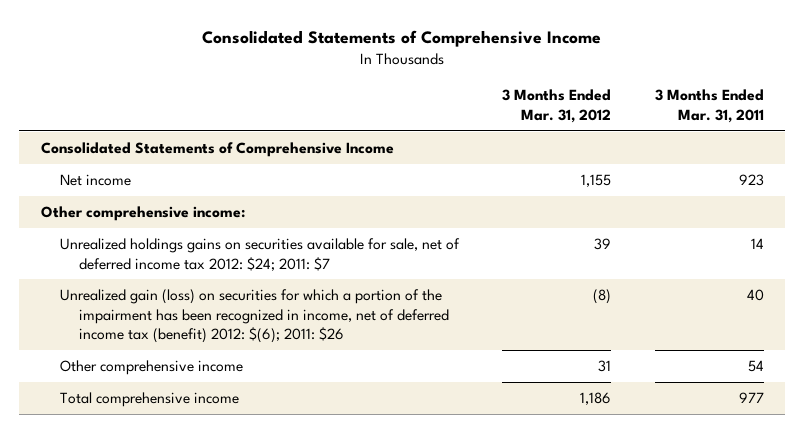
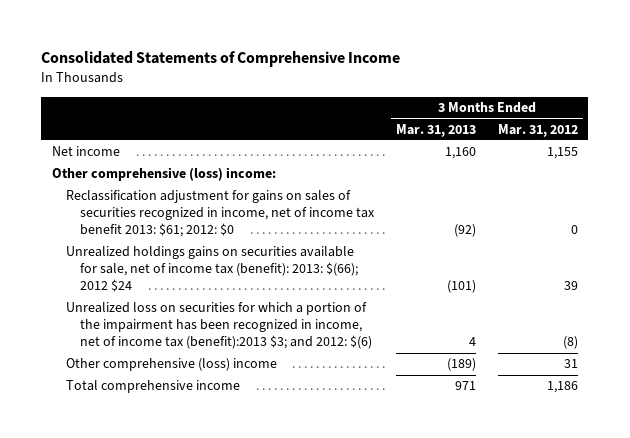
[654,89,764,123] 3 Months Ended Mar. 31, 2011 -> none
none -> [395,123,476,137] Mar. 31, 2013
[40,141,394,157] Consolidated Statements of Comprehensive Income -> none
[40,205,245,221] Other comprehensive income: -> [52,167,277,182] Other comprehensive (loss) income:
none -> [66,190,376,238] Reclassification adjustment for gains on sales of securities recognized in income, net of income tax benefit 2013: $61; 2012: $0
[59,237,460,271] Unrealized holdings gains on securities available for sale, net of deferred income tax 2012: $24; 2011: $7 -> [66,246,359,293] Unrealized holdings gains on securities available for sale, net of income tax (benefit): 2013: $(66); 2012 $24
[59,288,449,344] Unrealized gain (loss) on securities for which a portion of the impairment has been recognized in income, net of deferred income tax (benefit) 2012: $(6); 2011: $26 -> [66,302,373,350] Unrealized loss on securities for which a portion of the impairment has been recognized in income, net of income tax (benefit):2013 $3; and 2012: $(6)
[59,359,243,375] Other comprehensive income -> [66,358,278,372] Other comprehensive (loss) income

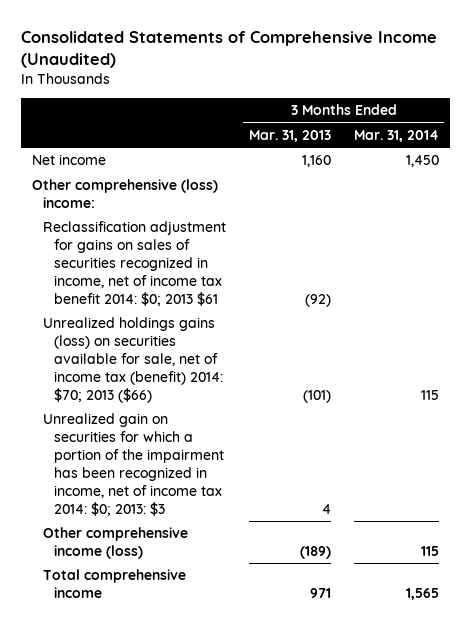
[41,51,401,68] Consolidated Statements of Comprehensive Income -> [20,30,437,68] Consolidated Statements of Comprehensive Income (Unaudited)
[497,123,578,137] Mar. 31, 2012 -> none
none -> [353,130,439,143] Mar. 31, 2014
[66,190,376,238] Reclassification adjustment for gains on sales of securities recognized in income, net of income tax benefit 2013: $61; 2012: $0 -> [43,221,227,306] Reclassification adjustment for gains on sales of securities recognized in income, net of income tax benefit 2014: $0; 2013 $61
[66,246,359,293] Unrealized holdings gains on securities available for sale, net of income tax (benefit): 2013: $(66); 2012 $24 -> [43,317,224,403] Unrealized holdings gains (loss) on securities available for sale, net of income tax (benefit) 2014: $70; 2013 ($66)
[66,302,373,350] Unrealized loss on securities for which a portion of the impairment has been recognized in income, net of income tax (benefit):2013 $3; and 2012: $(6) -> [43,413,225,516] Unrealized gain on securities for which a portion of the impairment has been recognized in income, net of income tax 2014: $0; 2013: $3
[66,358,278,372] Other comprehensive (loss) income -> [43,527,189,560] Other comprehensive income (loss)

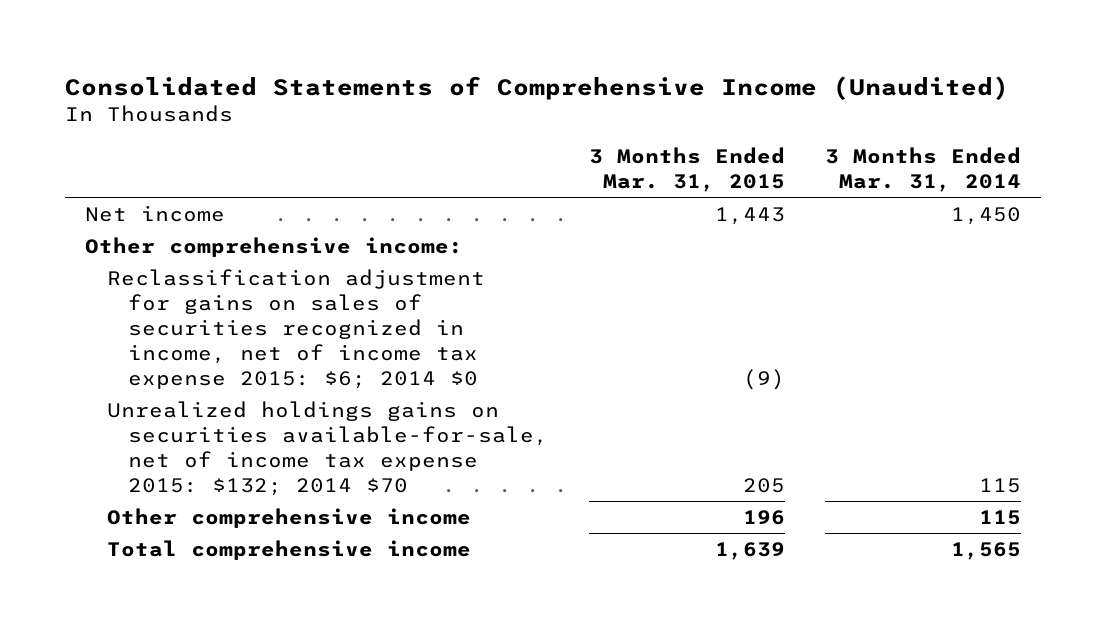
[249,130,332,143] Mar. 31, 2013 -> none
none -> [588,147,785,193] 3 Months Ended Mar. 31, 2015
[43,413,225,516] Unrealized gain on securities for which a portion of the impairment has been recognized in income, net of income tax 2014: $0; 2013: $3 -> none
[32,179,219,209] Other comprehensive (loss) income: -> [84,236,463,257] Other comprehensive income:
[43,221,227,306] Reclassification adjustment for gains on sales of securities recognized in income, net of income tax benefit 2014: $0; 2013 $61 -> [106,268,485,390] Reclassification adjustment for gains on sales of securities recognized in income, net of income tax expense 2015: $6; 2014 $0
[43,317,224,403] Unrealized holdings gains (loss) on securities available for sale, net of income tax (benefit) 2014: $70; 2013 ($66) -> [106,400,549,497] Unrealized holdings gains on securities available-for-sale, net of income tax expense 2015: $132; 2014 $70
[43,527,189,560] Other comprehensive income (loss) -> [106,507,471,528] Other comprehensive income

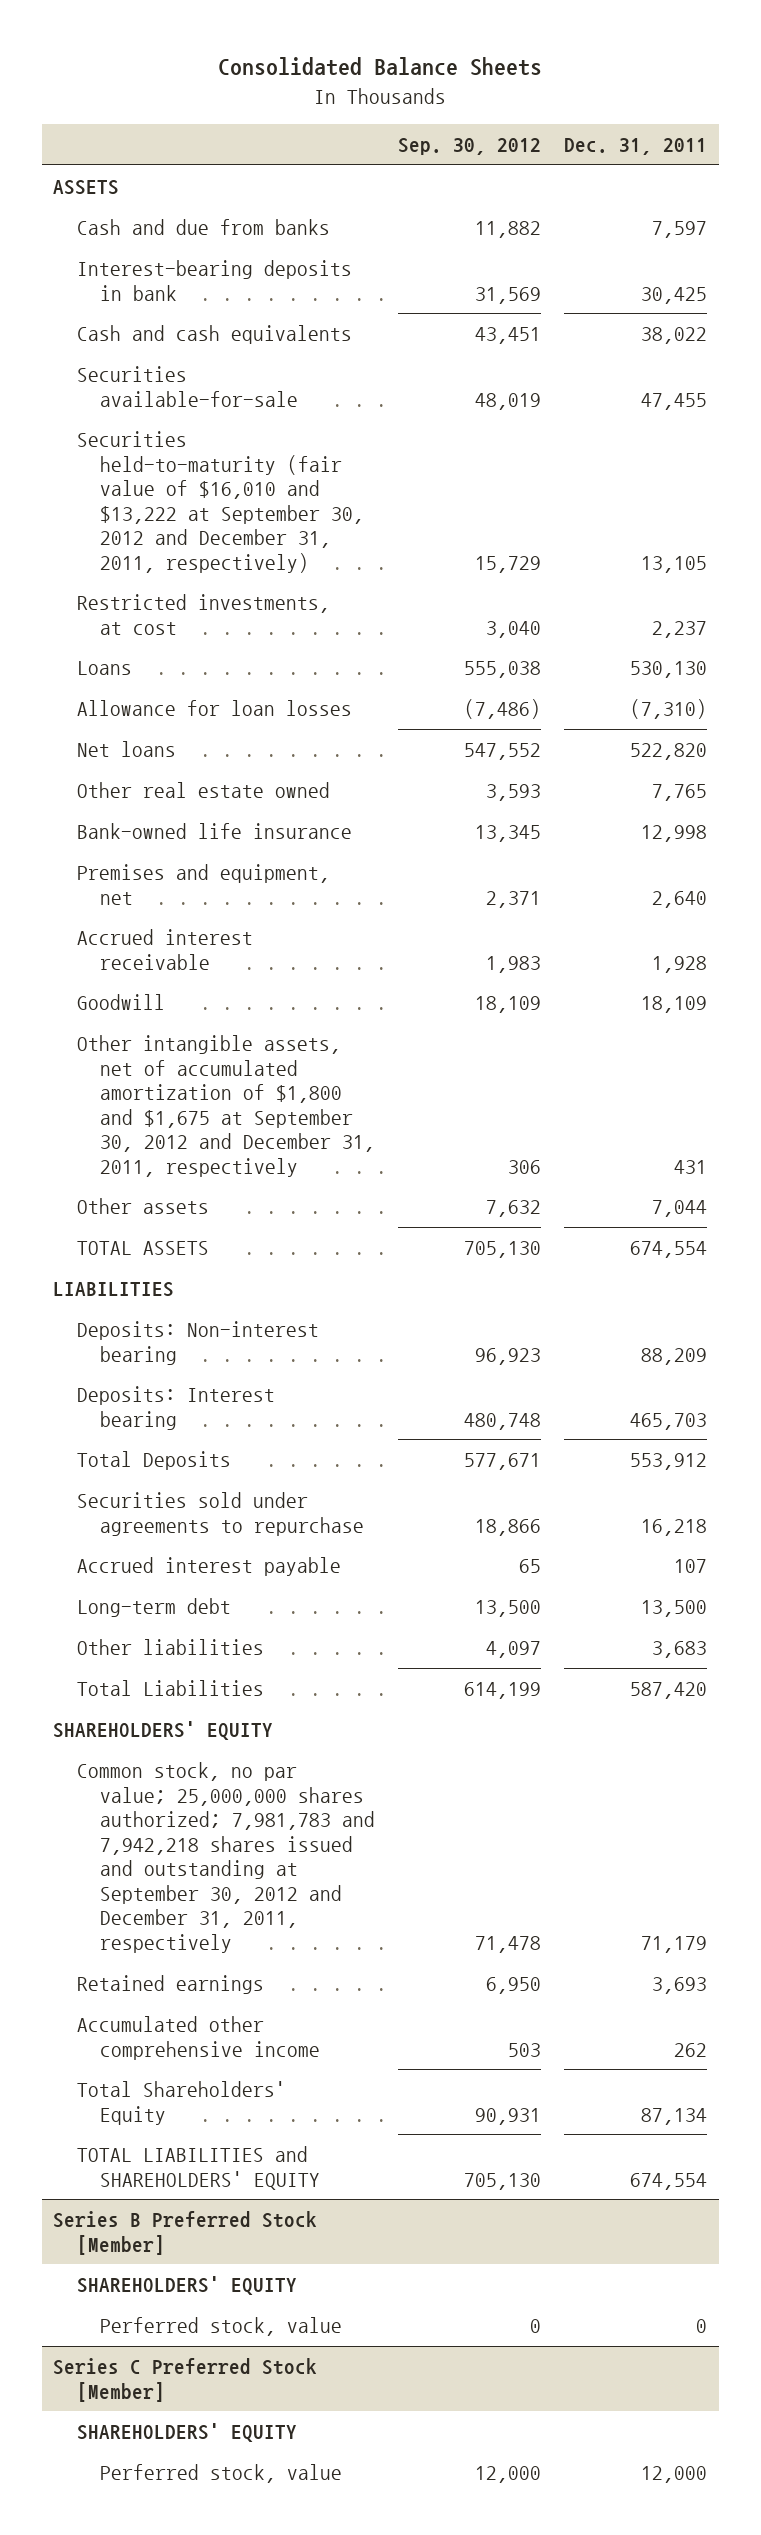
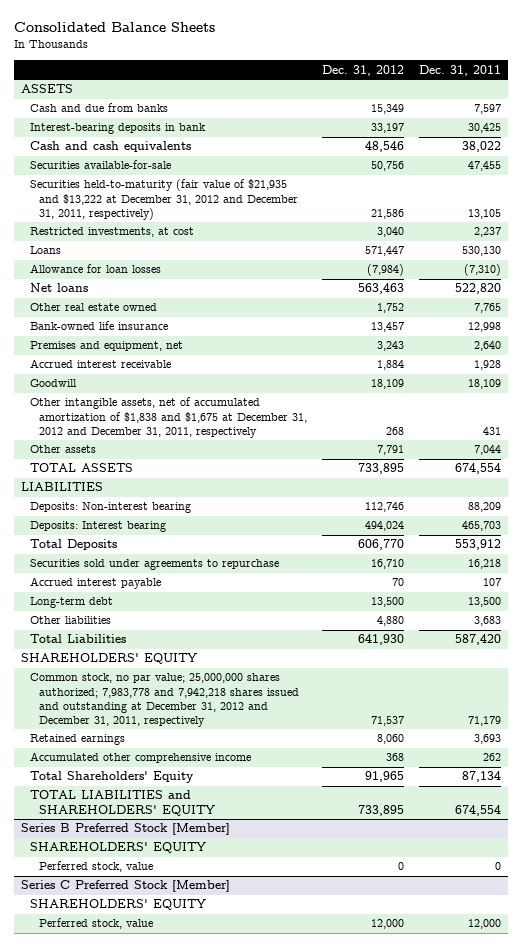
[398,137,542,155] Sep. 30, 2012 -> none
none -> [321,64,404,76] Dec. 31, 2012
[76,431,365,573] Securities held-to-maturity (fair value of $16,010 and $13,222 at September 30, 2012 and December 31, 2011, respectively) -> [30,179,299,220] Securities held-to-maturity (fair value of $21,935 and $13,222 at December 31, 2012 and December 31, 2011, respectively)
[76,1035,376,1177] Other intangible assets, net of accumulated amortization of $1,800 and $1,675 at September 30, 2012 and December 31, 2011, respectively -> [30,397,308,438] Other intangible assets, net of accumulated amortization of $1,838 and $1,675 at December 31, 2012 and December 31, 2011, respectively
[76,1762,376,1953] Common stock, no par value; 25,000,000 shares authorized; 7,981,783 and 7,942,218 shares issued and outstanding at September 30, 2012 and December 31, 2011, respectively -> [30,673,300,727] Common stock, no par value; 25,000,000 shares authorized; 7,983,778 and 7,942,218 shares issued and outstanding at December 31, 2012 and December 31, 2011, respectively

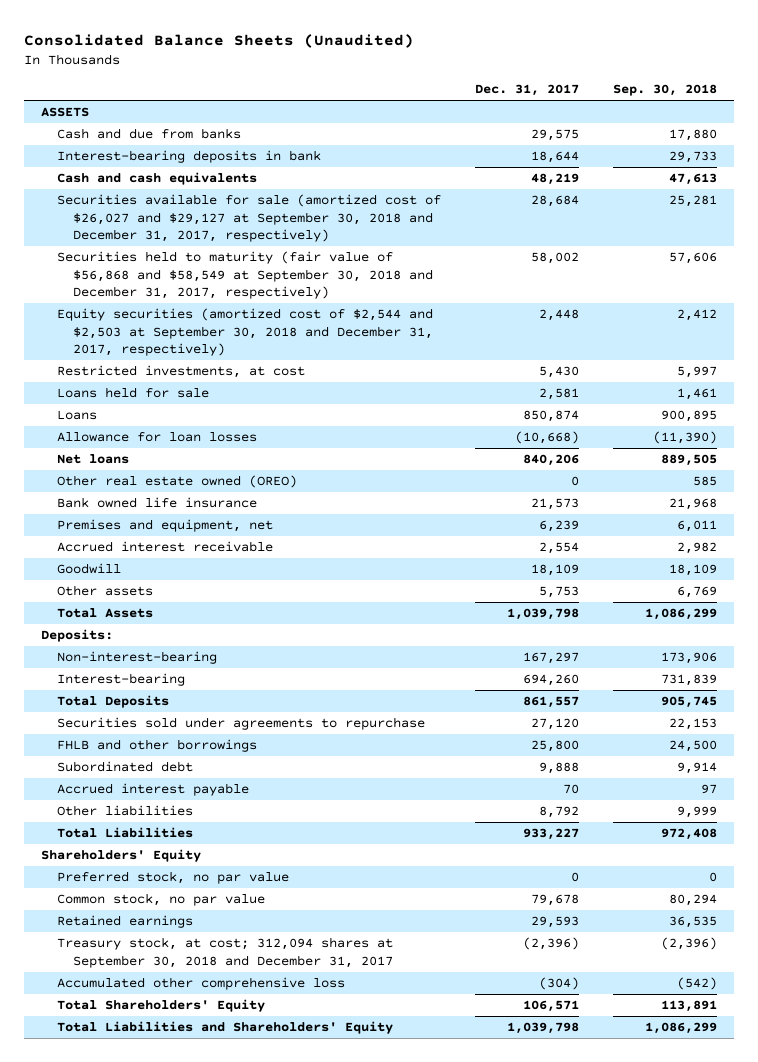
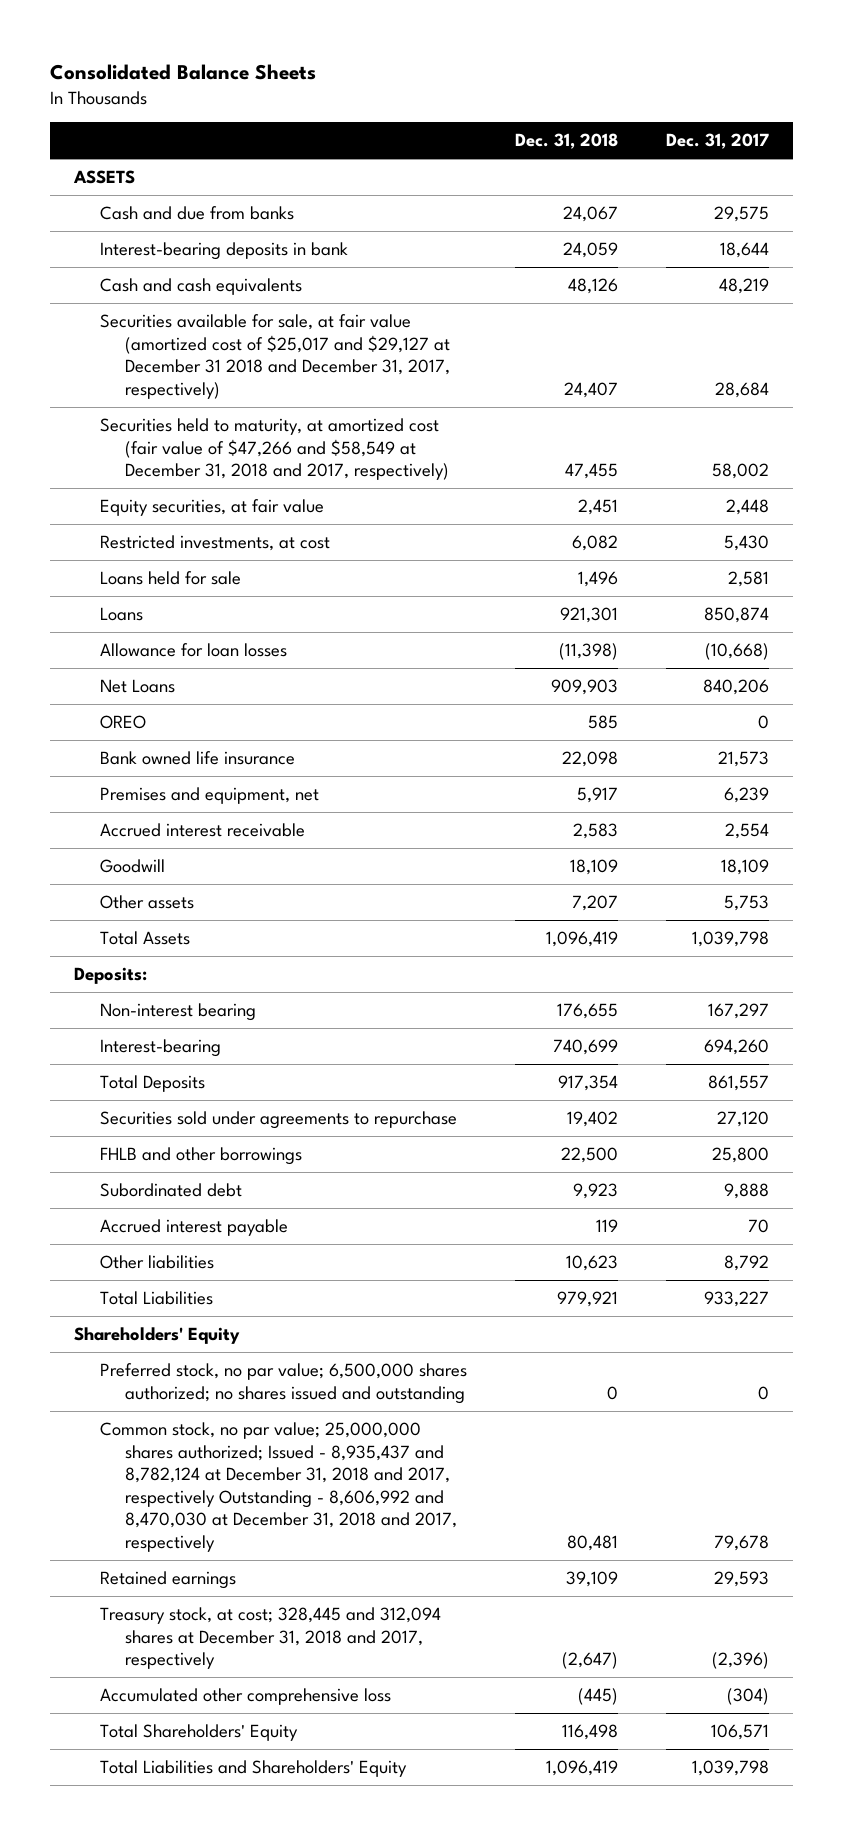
[23,34,414,49] Consolidated Balance Sheets (Unaudited) -> [50,63,317,80] Consolidated Balance Sheets
[613,84,718,97] Sep. 30, 2018 -> none
none -> [514,133,618,150] Dec. 31, 2018
[57,194,442,242] Securities available for sale (amortized cost of $26,027 and $29,127 at September 30, 2018 and December 31, 2017, respectively) -> [99,314,450,399] Securities available for sale, at fair value (amortized cost of $25,017 and $29,127 at December 31 2018 and December 31, 2017, respectively)
[57,251,434,299] Securities held to maturity (fair value of $56,868 and $58,549 at September 30, 2018 and December 31, 2017, respectively) -> [99,418,449,481] Securities held to maturity, at amortized cost (fair value of $47,266 and $58,549 at December 31, 2018 and 2017, respectively)
[57,308,434,356] Equity securities (amortized cost of $2,544 and $2,503 at September 30, 2018 and December 31, 2017, respectively) -> [99,499,324,517] Equity securities, at fair value
[57,475,298,489] Other real estate owned (OREO) -> none
[57,454,130,465] Net loans -> [99,679,175,694] Net Loans
none -> [99,715,146,730] OREO
[57,651,218,665] Non-interest-bearing -> [99,1003,256,1022] Non-interest bearing
[57,871,290,885] Preferred stock, no par value -> [99,1363,467,1404] Preferred stock, no par value; 6,500,000 shares authorized; no shares issued and outstanding
[57,893,266,907] Common stock, no par value -> [99,1422,457,1552] Common stock, no par value; 25,000,000 shares authorized; Issued - 8,935,437 and 8,782,124 at December 31, 2018 and 2017, respectively Outstanding - 8,606,992 and 8,470,030 at December 31, 2018 and 2017, respectively
[57,937,394,968] Treasury stock, at cost; 312,094 shares at September 30, 2018 and December 31, 2017 -> [99,1607,441,1670] Treasury stock, at cost; 328,445 and 312,094 shares at December 31, 2018 and 2017, respectively

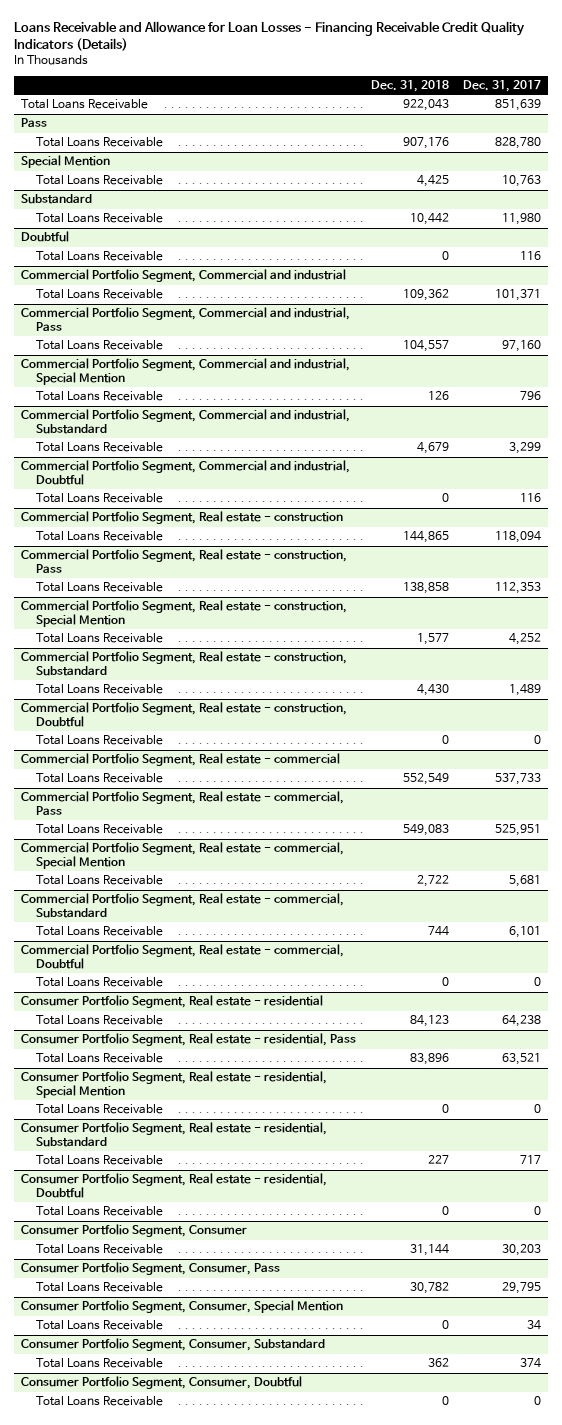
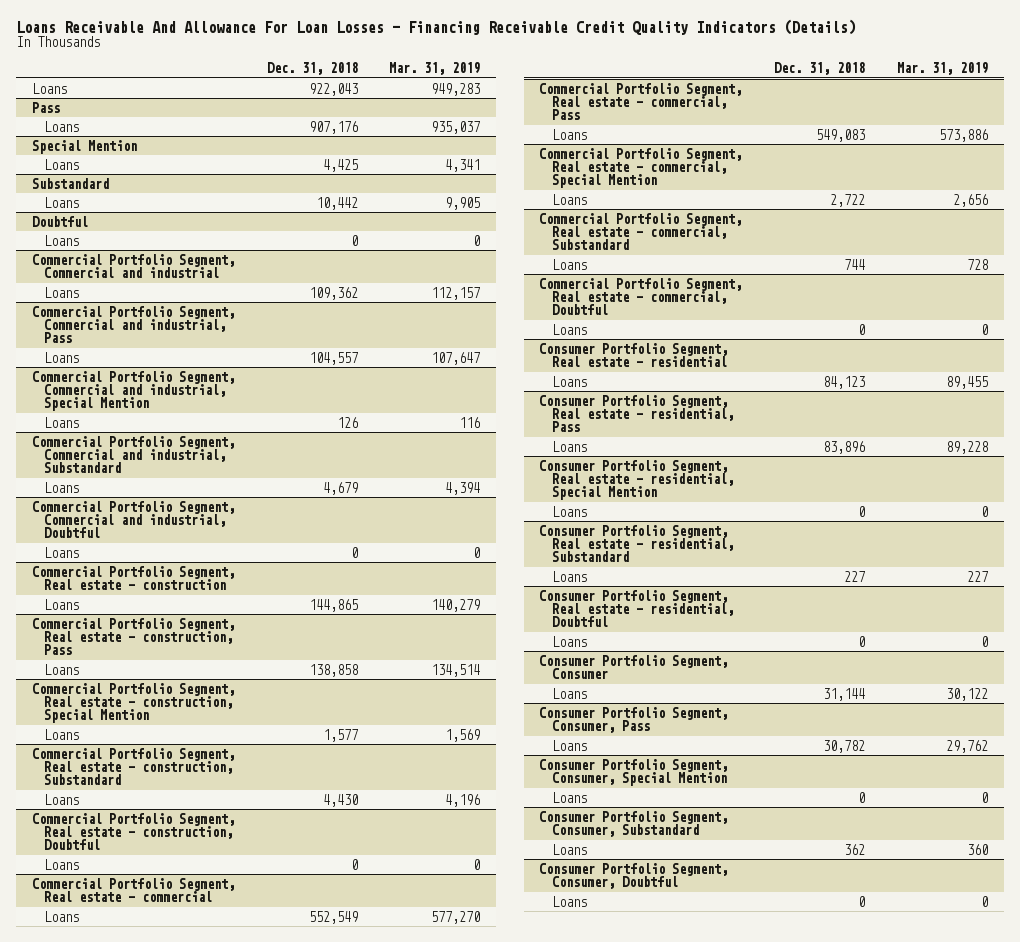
[14,20,526,52] Loans Receivable and Allowance for Loan Losses - Financing Receivable Credit Quality Indicators (Details) -> [15,18,856,35] Loans Receivable And Allowance For Loan Losses - Financing Receivable Credit Quality Indicators (Details)
[463,80,542,93] Dec. 31, 2017 -> none
none -> [389,62,481,76] Mar. 31, 2019
[21,99,149,110] Total Loans Receivable -> [31,82,67,94] Loans
[35,137,163,148] Total Loans Receivable -> [44,120,80,132] Loans
[35,175,163,186] Total Loans Receivable -> [44,158,80,170] Loans
[35,213,163,224] Total Loans Receivable -> [44,196,80,208] Loans
[35,251,163,262] Total Loans Receivable -> [44,234,80,246] Loans
[35,289,163,300] Total Loans Receivable -> [44,286,80,298] Loans
[35,340,163,351] Total Loans Receivable -> [44,351,80,363] Loans
[35,391,163,402] Total Loans Receivable -> [44,416,80,428] Loans
[35,442,163,453] Total Loans Receivable -> [44,481,80,493] Loans
[35,493,163,504] Total Loans Receivable -> [44,546,80,558] Loans
[35,531,163,542] Total Loans Receivable -> [44,598,80,610] Loans
[35,582,163,593] Total Loans Receivable -> [44,663,80,675] Loans
[35,633,163,644] Total Loans Receivable -> [44,728,80,740] Loans
[35,684,163,695] Total Loans Receivable -> [44,793,80,805] Loans
[35,735,163,746] Total Loans Receivable -> [44,858,80,870] Loans
[35,773,163,784] Total Loans Receivable -> [44,910,80,922] Loans
[35,824,163,835] Total Loans Receivable -> [551,128,587,140] Loans
[35,875,163,886] Total Loans Receivable -> [551,193,587,205] Loans
[35,926,163,937] Total Loans Receivable -> [551,258,587,270] Loans
[35,977,163,988] Total Loans Receivable -> [551,323,587,335] Loans
[35,1015,163,1026] Total Loans Receivable -> [551,375,587,387] Loans
[35,1053,163,1064] Total Loans Receivable -> [551,440,587,452] Loans
[35,1104,163,1115] Total Loans Receivable -> [551,505,587,517] Loans
[35,1155,163,1166] Total Loans Receivable -> [551,570,587,582] Loans
[35,1206,163,1217] Total Loans Receivable -> [551,635,587,647] Loans
[35,1244,163,1255] Total Loans Receivable -> [551,687,587,699] Loans
[35,1282,163,1293] Total Loans Receivable -> [551,739,587,751] Loans
[35,1320,163,1331] Total Loans Receivable -> [551,791,587,803] Loans
[35,1358,163,1369] Total Loans Receivable -> [551,843,587,855] Loans
[35,1396,163,1407] Total Loans Receivable -> [551,895,587,907] Loans

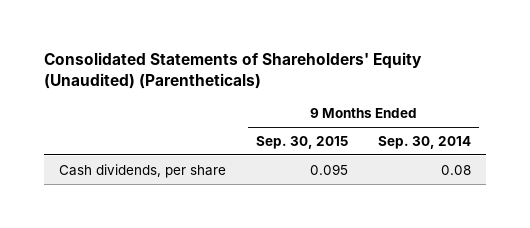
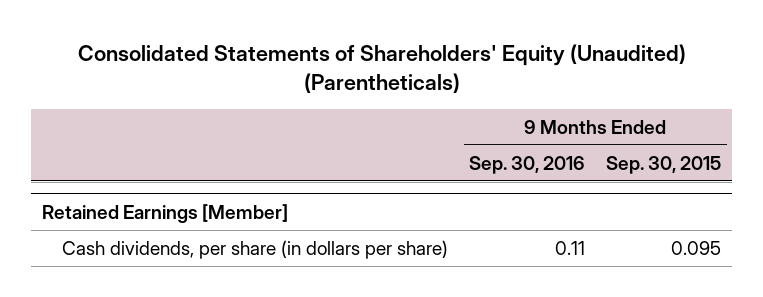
[378,135,472,149] Sep. 30, 2014 -> none
none -> [469,155,586,174] Sep. 30, 2016
none -> [42,203,289,223] Retained Earnings [Member]
[58,163,226,178] Cash dividends, per share -> [61,239,448,259] Cash dividends, per share (in dollars per share)

